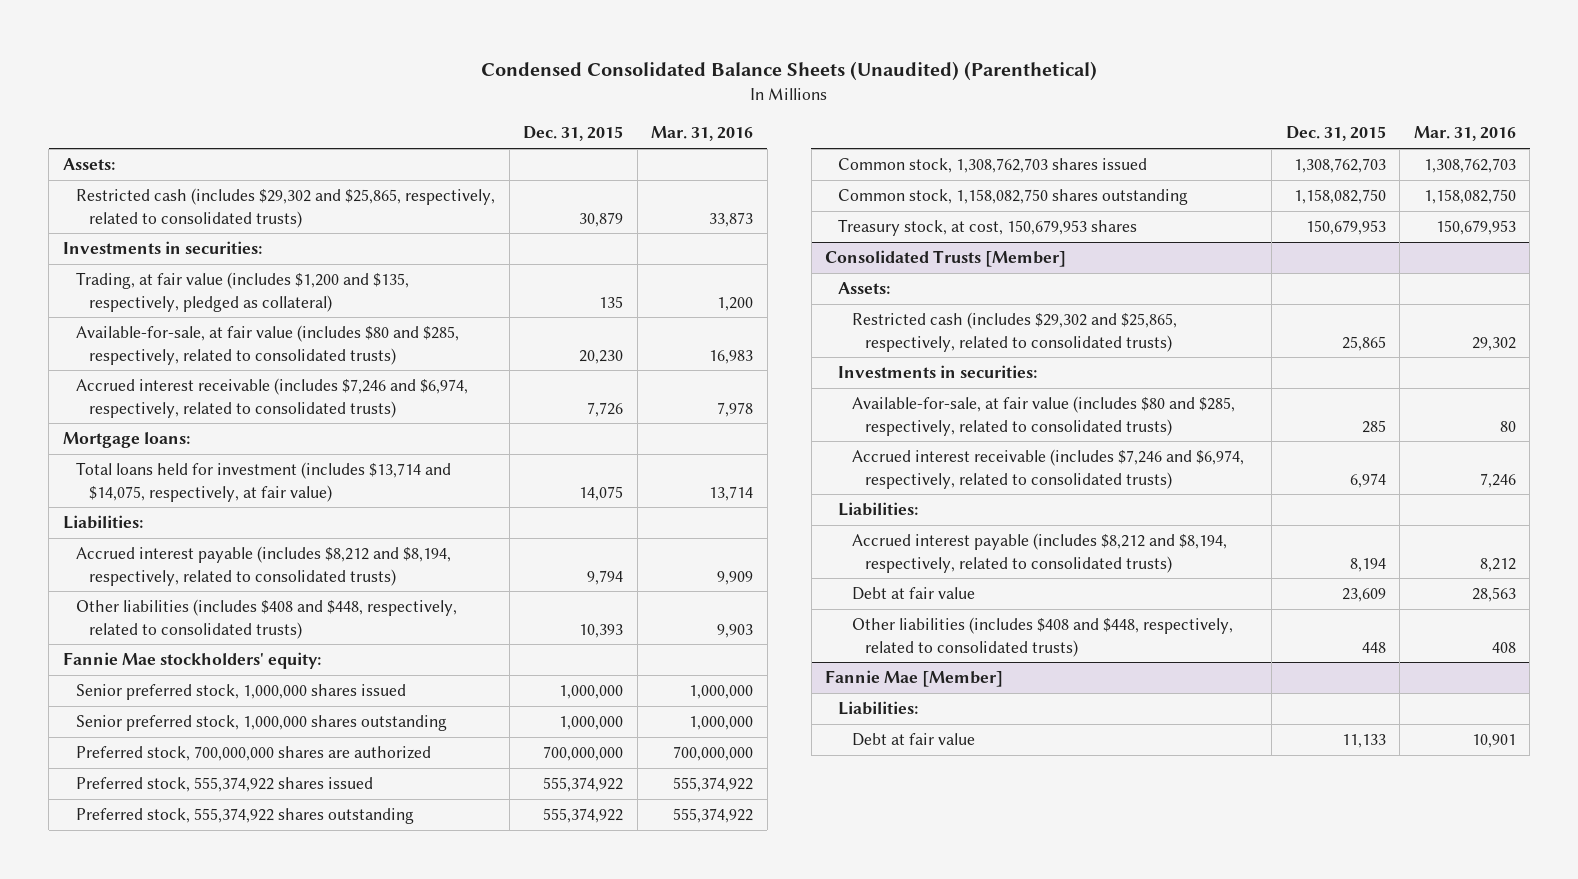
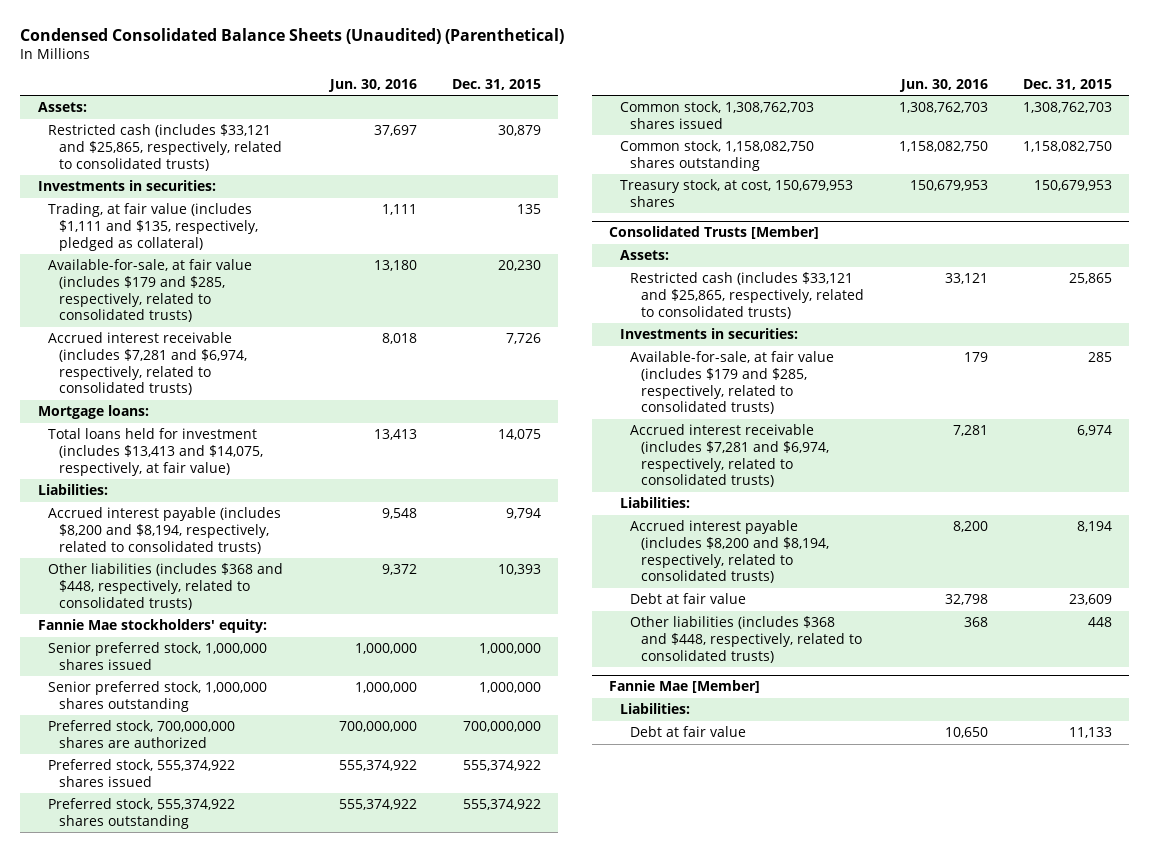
[651,126,754,142] Mar. 31, 2016 -> none
none -> [327,78,417,92] Jun. 30, 2016
[75,188,495,228] Restricted cash (includes $29,302 and $25,865, respectively, related to consolidated trusts) -> [48,124,282,171] Restricted cash (includes $33,121 and $25,865, respectively, related to consolidated trusts)
[75,272,409,312] Trading, at fair value (includes $1,200 and $135, respectively, pledged as collateral) -> [48,203,258,251] Trading, at fair value (includes $1,111 and $135, respectively, pledged as collateral)
[75,325,459,365] Available-for-sale, at fair value (includes $80 and $285, respectively, related to consolidated trusts) -> [48,259,253,323] Available-for-sale, at fair value (includes $179 and $285, respectively, related to consolidated trusts)
[75,378,468,418] Accrued interest receivable (includes $7,246 and $6,974, respectively, related to consolidated trusts) -> [48,332,247,396] Accrued interest receivable (includes $7,281 and $6,974, respectively, related to consolidated trusts)
[75,462,451,502] Total loans held for investment (includes $13,714 and $14,075, respectively, at fair value) -> [48,428,263,476] Total loans held for investment (includes $13,413 and $14,075, respectively, at fair value)
[75,546,451,586] Accrued interest payable (includes $8,212 and $8,194, respectively, related to consolidated trusts) -> [48,507,282,554] Accrued interest payable (includes $8,200 and $8,194, respectively, related to consolidated trusts)
[75,599,457,639] Other liabilities (includes $408 and $448, respectively, related to consolidated trusts) -> [48,563,284,610] Other liabilities (includes $368 and $448, respectively, related to consolidated trusts)
[851,312,1177,352] Restricted cash (includes $29,302 and $25,865, respectively, related to consolidated trusts) -> [630,272,864,319] Restricted cash (includes $33,121 and $25,865, respectively, related to consolidated trusts)
[851,396,1235,436] Available-for-sale, at fair value (includes $80 and $285, respectively, related to consolidated trusts) -> [630,351,835,415] Available-for-sale, at fair value (includes $179 and $285, respectively, related to consolidated trusts)
[851,449,1244,489] Accrued interest receivable (includes $7,246 and $6,974, respectively, related to consolidated trusts) -> [630,424,829,488] Accrued interest receivable (includes $7,281 and $6,974, respectively, related to consolidated trusts)
[851,533,1227,573] Accrued interest payable (includes $8,212 and $8,194, respectively, related to consolidated trusts) -> [630,520,829,584] Accrued interest payable (includes $8,200 and $8,194, respectively, related to consolidated trusts)
[851,617,1233,657] Other liabilities (includes $408 and $448, respectively, related to consolidated trusts) -> [630,616,862,663] Other liabilities (includes $368 and $448, respectively, related to consolidated trusts)

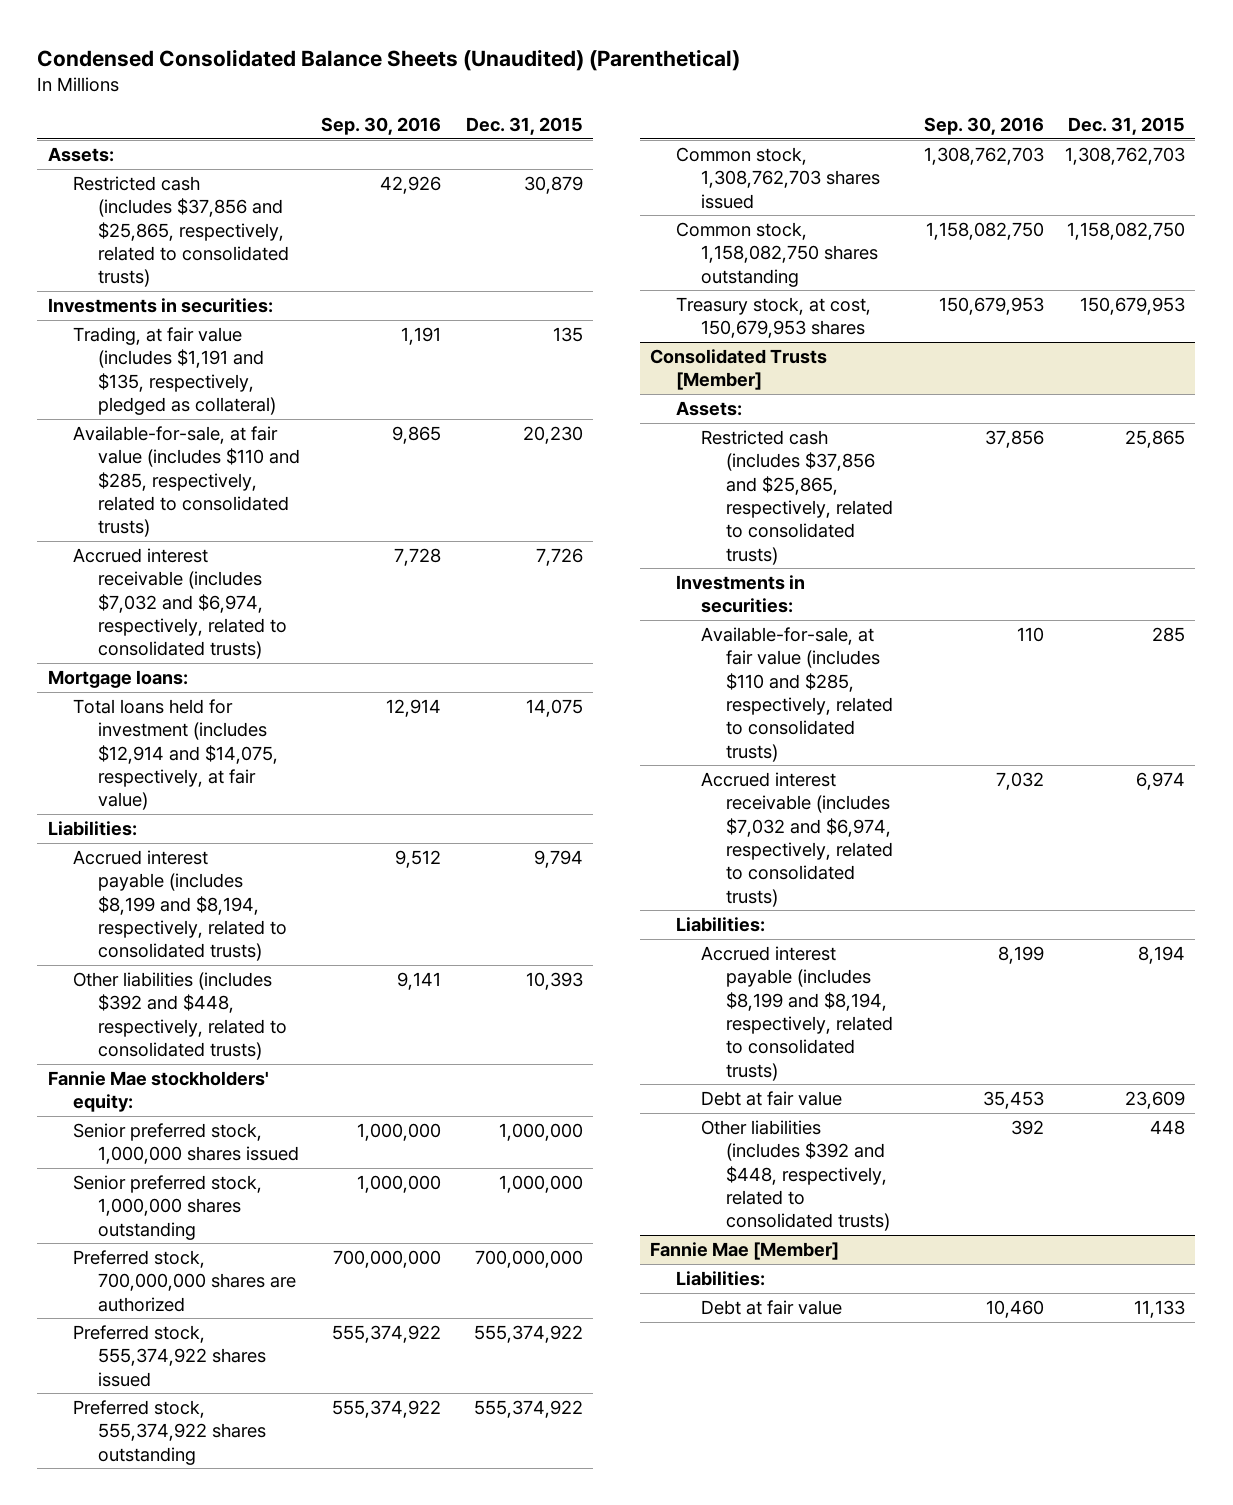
[327,78,417,92] Jun. 30, 2016 -> none
none -> [321,117,442,136] Sep. 30, 2016
[48,124,282,171] Restricted cash (includes $33,121 and $25,865, respectively, related to consolidated trusts) -> [73,175,290,288] Restricted cash (includes $37,856 and $25,865, respectively, related to consolidated trusts)
[48,203,258,251] Trading, at fair value (includes $1,111 and $135, respectively, pledged as collateral) -> [73,326,277,415] Trading, at fair value (includes $1,191 and $135, respectively, pledged as collateral)
[48,259,253,323] Available-for-sale, at fair value (includes $179 and $285, respectively, related to consolidated trusts) -> [73,425,301,538] Available-for-sale, at fair value (includes $110 and $285, respectively, related to consolidated trusts)
[48,332,247,396] Accrued interest receivable (includes $7,281 and $6,974, respectively, related to consolidated trusts) -> [73,547,288,660] Accrued interest receivable (includes $7,032 and $6,974, respectively, related to consolidated trusts)
[48,428,263,476] Total loans held for investment (includes $13,413 and $14,075, respectively, at fair value) -> [73,698,279,811] Total loans held for investment (includes $12,914 and $14,075, respectively, at fair value)
[48,507,282,554] Accrued interest payable (includes $8,200 and $8,194, respectively, related to consolidated trusts) -> [73,849,288,962] Accrued interest payable (includes $8,199 and $8,194, respectively, related to consolidated trusts)
[48,563,284,610] Other liabilities (includes $368 and $448, respectively, related to consolidated trusts) -> [73,971,288,1060] Other liabilities (includes $392 and $448, respectively, related to consolidated trusts)
[630,272,864,319] Restricted cash (includes $33,121 and $25,865, respectively, related to consolidated trusts) -> [700,429,894,565] Restricted cash (includes $37,856 and $25,865, respectively, related to consolidated trusts)
[630,351,835,415] Available-for-sale, at fair value (includes $179 and $285, respectively, related to consolidated trusts) -> [700,626,894,762] Available-for-sale, at fair value (includes $110 and $285, respectively, related to consolidated trusts)
[630,424,829,488] Accrued interest receivable (includes $7,281 and $6,974, respectively, related to consolidated trusts) -> [700,771,894,907] Accrued interest receivable (includes $7,032 and $6,974, respectively, related to consolidated trusts)
[630,520,829,584] Accrued interest payable (includes $8,200 and $8,194, respectively, related to consolidated trusts) -> [700,945,894,1081] Accrued interest payable (includes $8,199 and $8,194, respectively, related to consolidated trusts)
[630,616,862,663] Other liabilities (includes $368 and $448, respectively, related to consolidated trusts) -> [700,1119,891,1232] Other liabilities (includes $392 and $448, respectively, related to consolidated trusts)

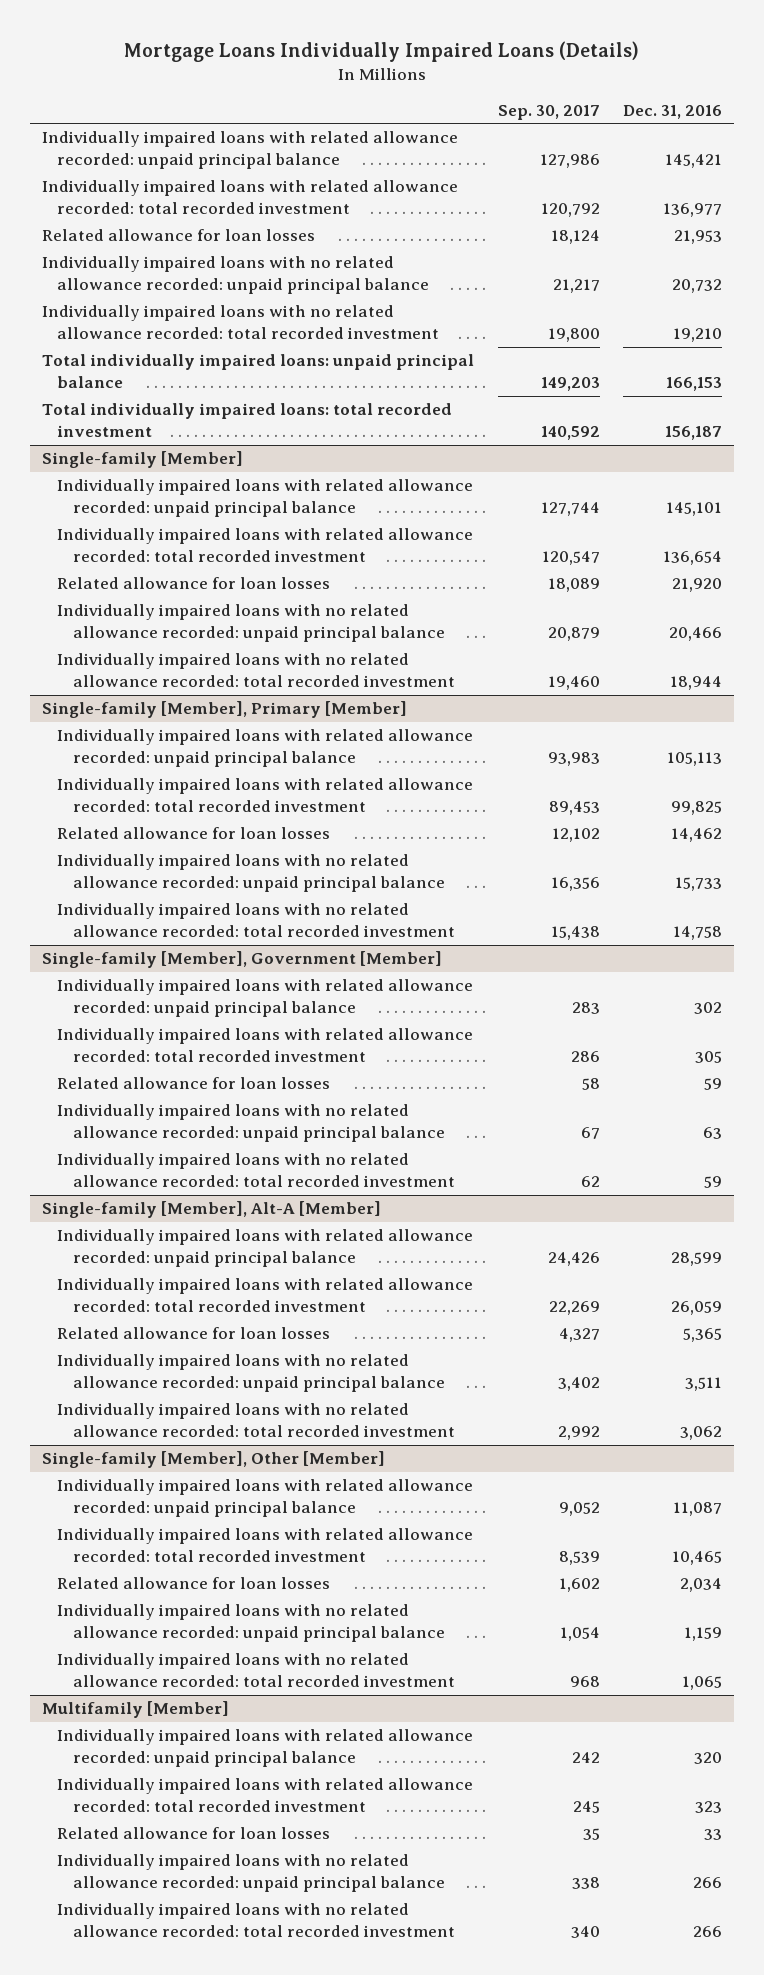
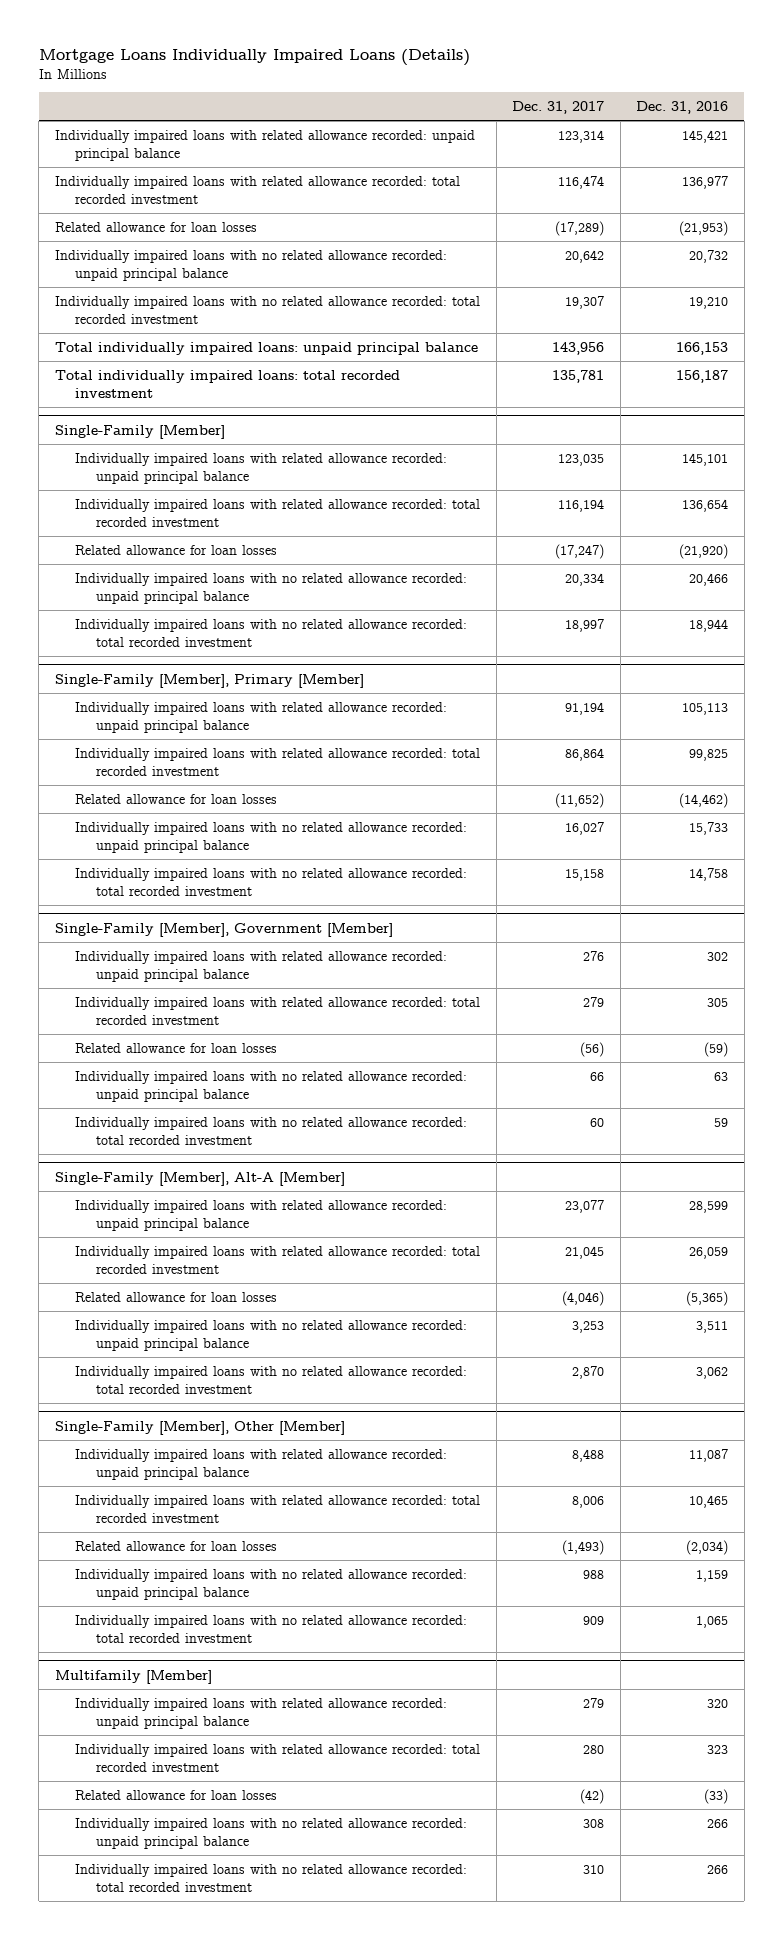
[497,104,600,120] Sep. 30, 2017 -> none
none -> [512,101,605,115] Dec. 31, 2017
[674,230,723,245] 21,953 -> [679,220,729,236] (21,953)
[42,451,244,469] Single-family [Member] -> [54,424,225,439] Single-Family [Member]
[672,578,723,593] 21,920 -> [679,543,729,559] (21,920)
[42,701,408,719] Single-family [Member], Primary [Member] -> [54,673,364,688] Single-Family [Member], Primary [Member]
[671,828,723,843] 14,462 -> [679,792,729,808] (14,462)
[42,951,443,969] Single-family [Member], Government [Member] -> [54,922,393,937] Single-Family [Member], Government [Member]
[704,1078,723,1091] 59 -> [704,1041,729,1057] (59)
[42,1201,382,1219] Single-family [Member], Alt-A [Member] -> [54,1171,345,1186] Single-Family [Member], Alt-A [Member]
[683,1328,723,1343] 5,365 -> [686,1290,729,1306] (5,365)
[42,1451,386,1469] Single-family [Member], Other [Member] -> [54,1420,345,1435] Single-Family [Member], Other [Member]
[680,1578,723,1593] 2,034 -> [686,1539,729,1555] (2,034)
[704,1829,723,1841] 33 -> [704,1788,729,1804] (33)

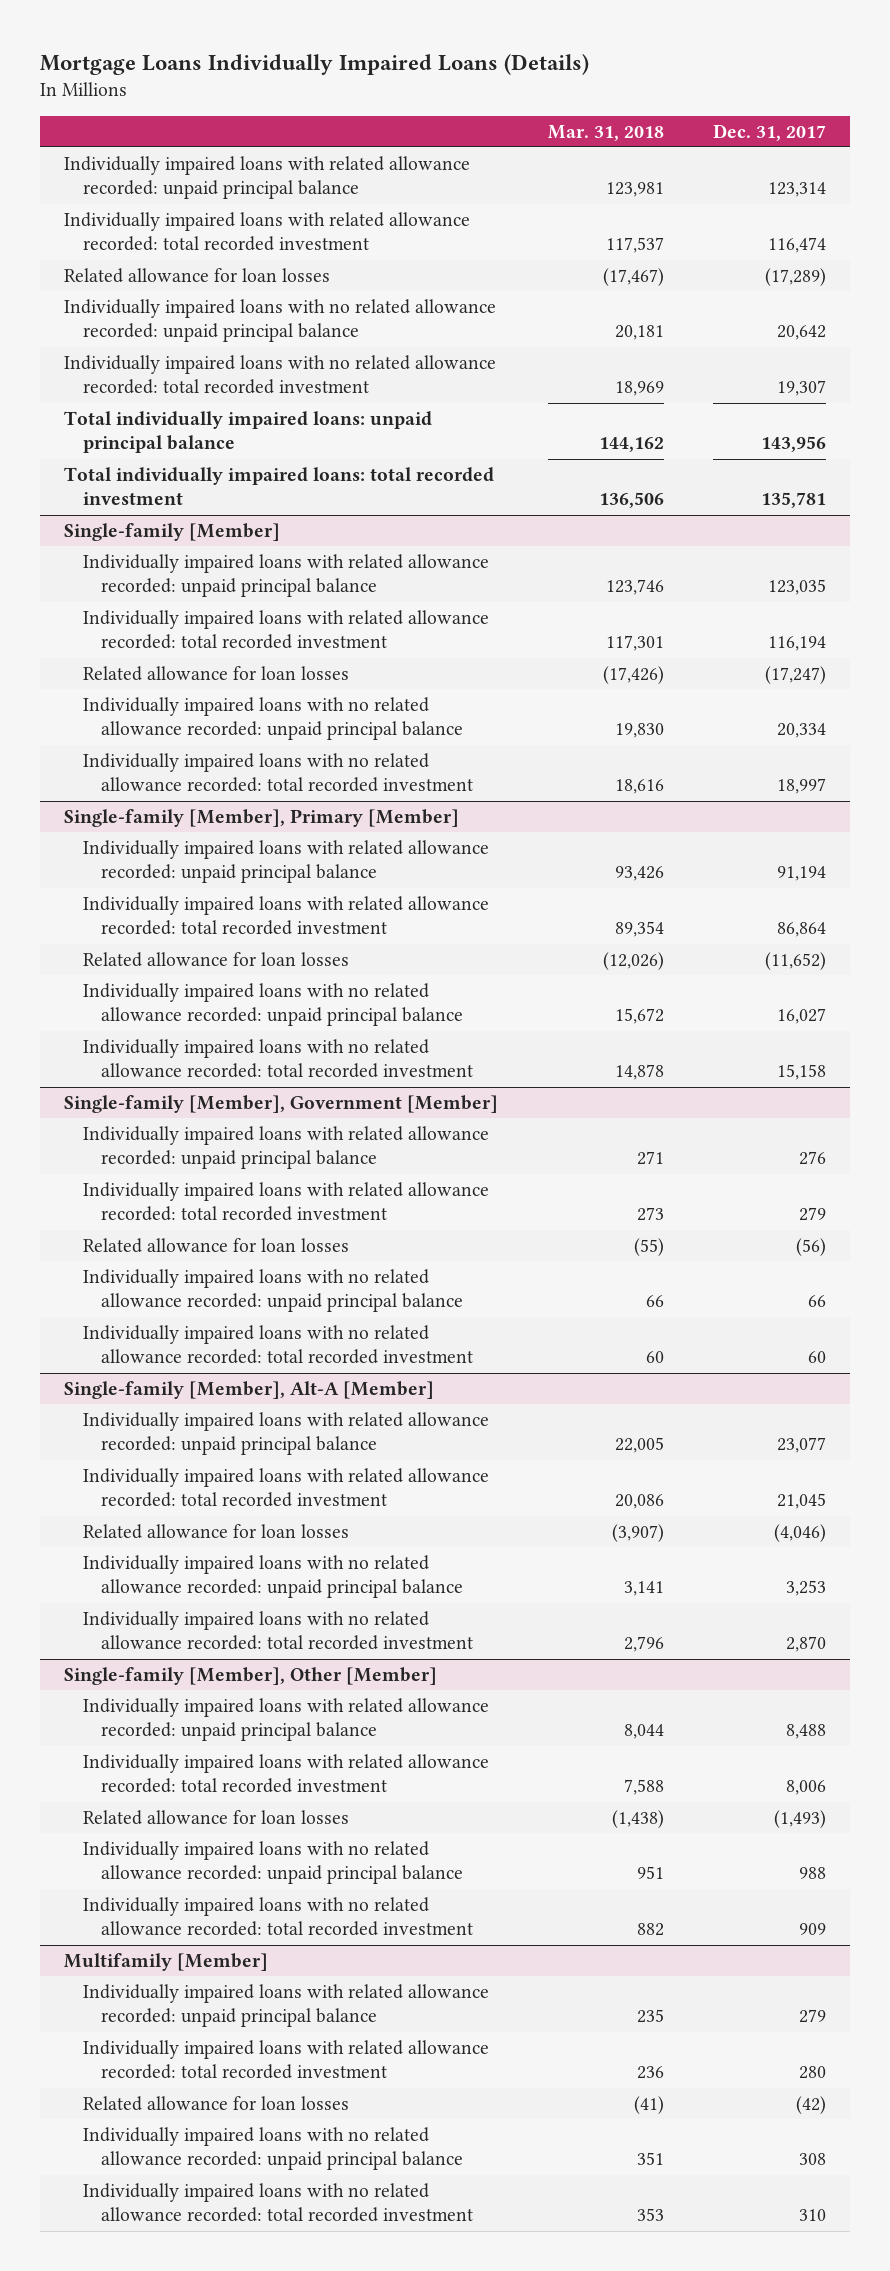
[636,101,729,115] Dec. 31, 2016 -> none
none -> [547,124,664,141] Mar. 31, 2018
[54,424,225,439] Single-Family [Member] -> [64,522,281,541] Single-family [Member]
[54,673,364,688] Single-Family [Member], Primary [Member] -> [64,808,460,827] Single-family [Member], Primary [Member]
[54,922,393,937] Single-Family [Member], Government [Member] -> [64,1094,499,1113] Single-family [Member], Government [Member]
[54,1171,345,1186] Single-Family [Member], Alt-A [Member] -> [64,1380,435,1399] Single-family [Member], Alt-A [Member]
[54,1420,345,1435] Single-Family [Member], Other [Member] -> [64,1666,438,1685] Single-family [Member], Other [Member]

